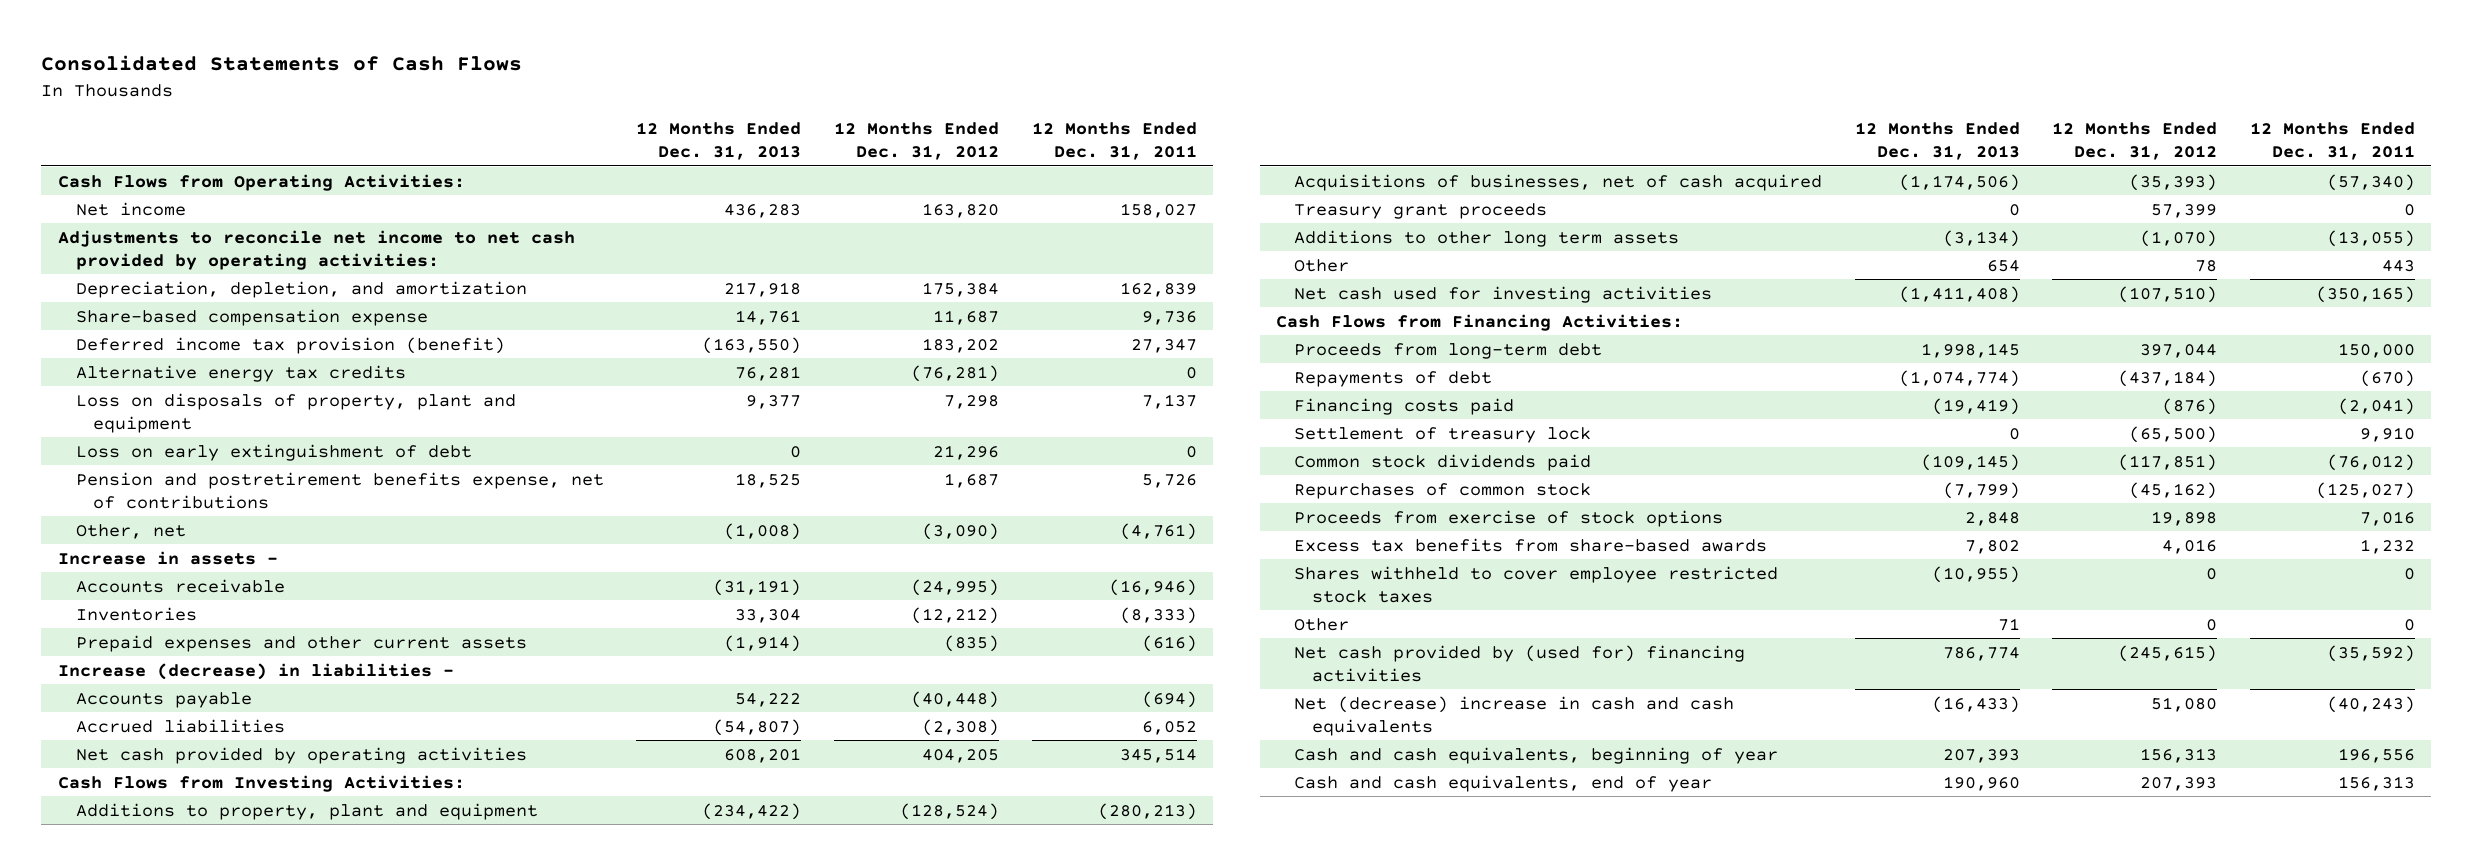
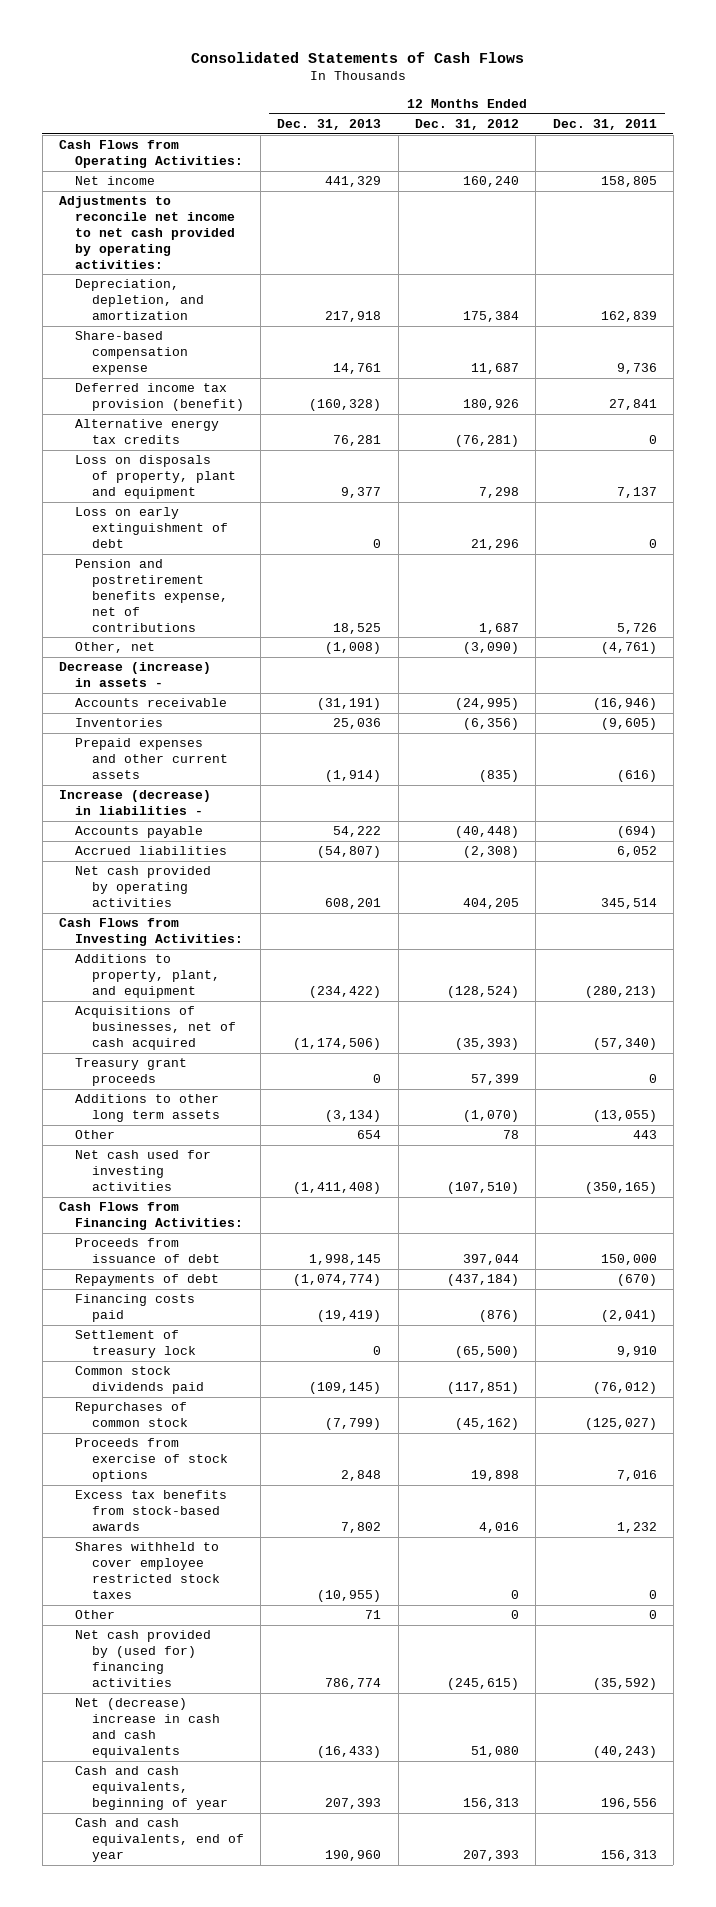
[724,203,802,218] 436,283 -> [325,176,382,188] 441,329
[921,202,999,218] 163,820 -> [462,176,519,188] 160,240
[1119,202,1197,218] 158,027 -> [600,176,657,188] 158,805
[702,336,802,354] (163,550) -> [309,399,382,412] (160,328)
[921,337,999,353] 183,202 -> [462,399,519,411] 180,926
[1130,338,1197,353] 27,347 -> [608,399,657,411] 27,841
[57,550,278,565] Increase in assets - -> [59,662,212,688] Decrease (increase) in assets -
[735,608,802,623] 33,304 -> [333,718,382,730] 25,036
[910,606,999,624] (12,212) -> [462,718,519,731] (6,356)
[1119,606,1197,624] (8,333) -> [600,718,657,731] (9,605)
[75,802,538,820] Additions to property, plant and equipment -> [75,954,220,998] Additions to property, plant, and equipment
[1293,342,1602,359] Proceeds from long-term debt -> [75,1238,220,1264] Proceeds from issuance of debt
[1293,537,1767,552] Excess tax benefits from share-based awards -> [75,1490,228,1531] Excess tax benefits from stock-based awards

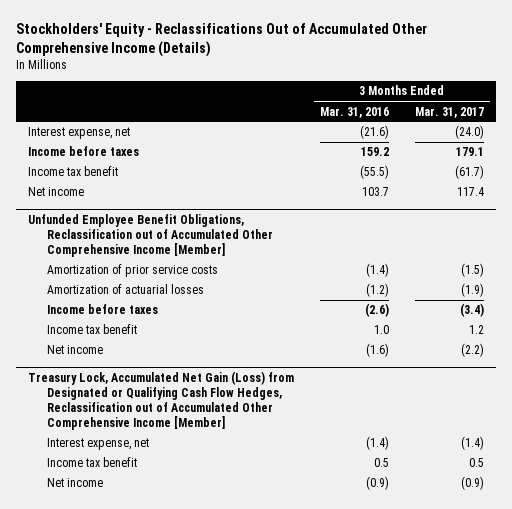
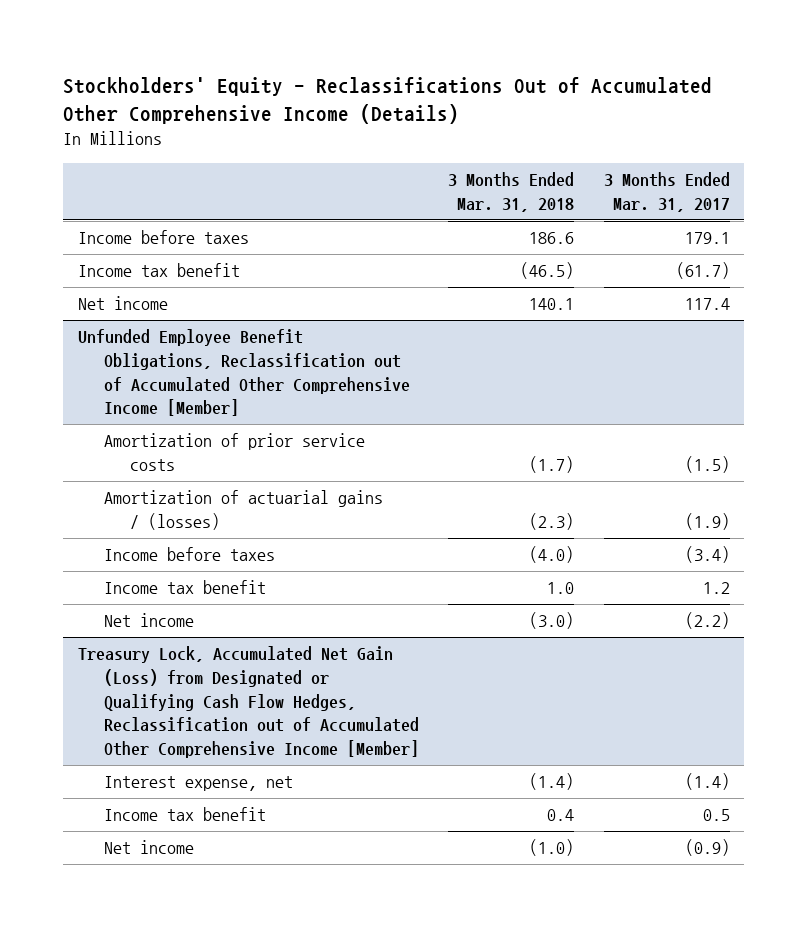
[319,106,389,118] Mar. 31, 2016 -> none
none -> [448,172,575,212] 3 Months Ended Mar. 31, 2018
[28,127,131,140] Interest expense, net -> none
[46,284,204,295] Amortization of actuarial losses -> [103,490,383,531] Amortization of actuarial gains / (losses)

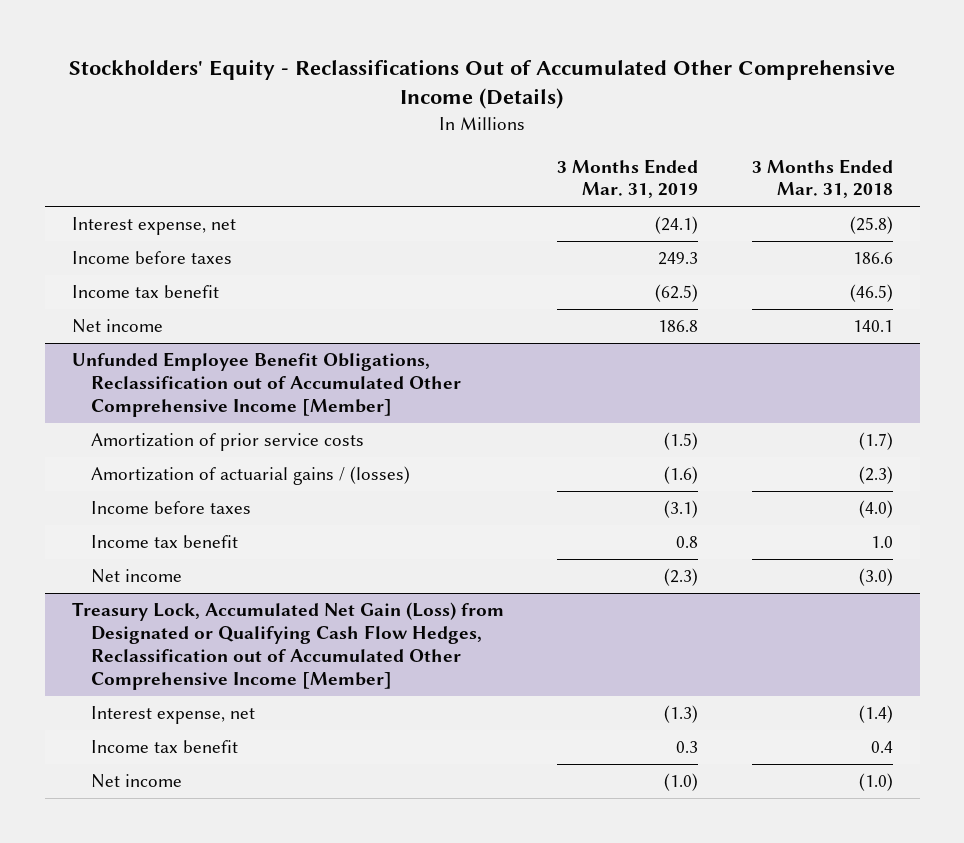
[603,172,730,212] 3 Months Ended Mar. 31, 2017 -> none
none -> [557,158,699,199] 3 Months Ended Mar. 31, 2019
none -> [71,217,236,236] Interest expense, net

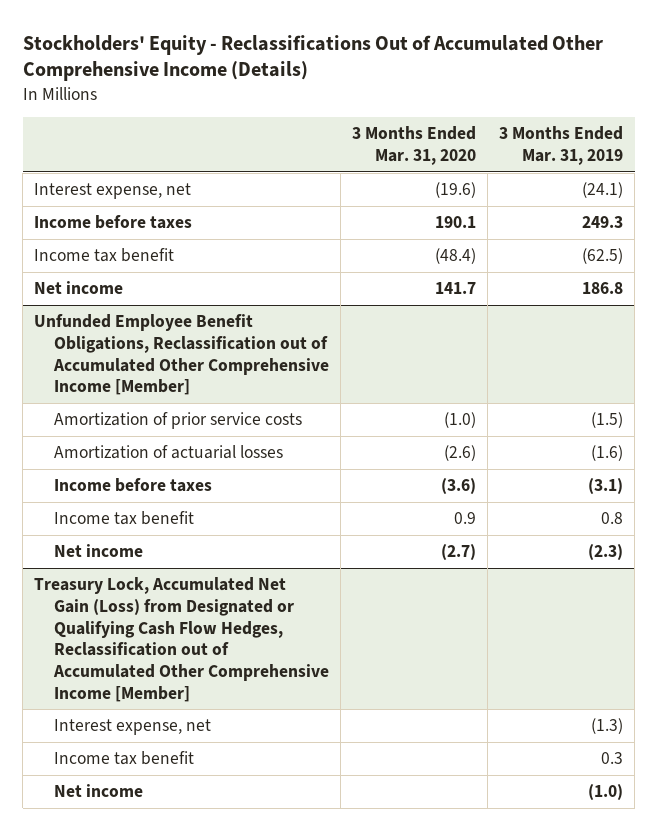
[751,158,893,199] 3 Months Ended Mar. 31, 2018 -> none
none -> [351,126,476,165] 3 Months Ended Mar. 31, 2020
[90,466,410,486] Amortization of actuarial gains / (losses) -> [53,445,283,460] Amortization of actuarial losses

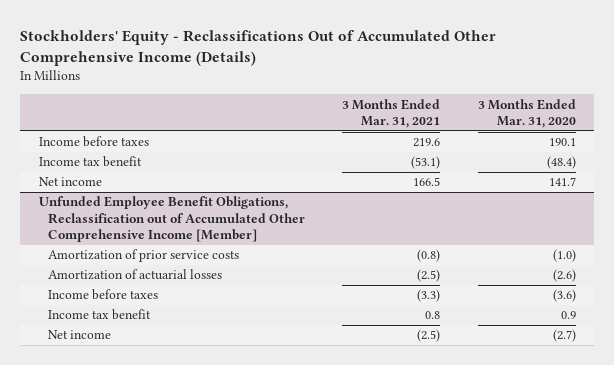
[498,126,623,165] 3 Months Ended Mar. 31, 2019 -> none
none -> [342,98,441,128] 3 Months Ended Mar. 31, 2021
[34,183,192,200] Interest expense, net -> none
[34,577,329,702] Treasury Lock, Accumulated Net Gain (Loss) from Designated or Qualifying Cash Flow Hedges, Reclassification out of Accumulated Other Comprehensive Income [Member] -> none
[53,719,211,736] Interest expense, net -> none
[53,751,194,766] Income tax benefit -> none
[53,784,143,798] Net income -> none

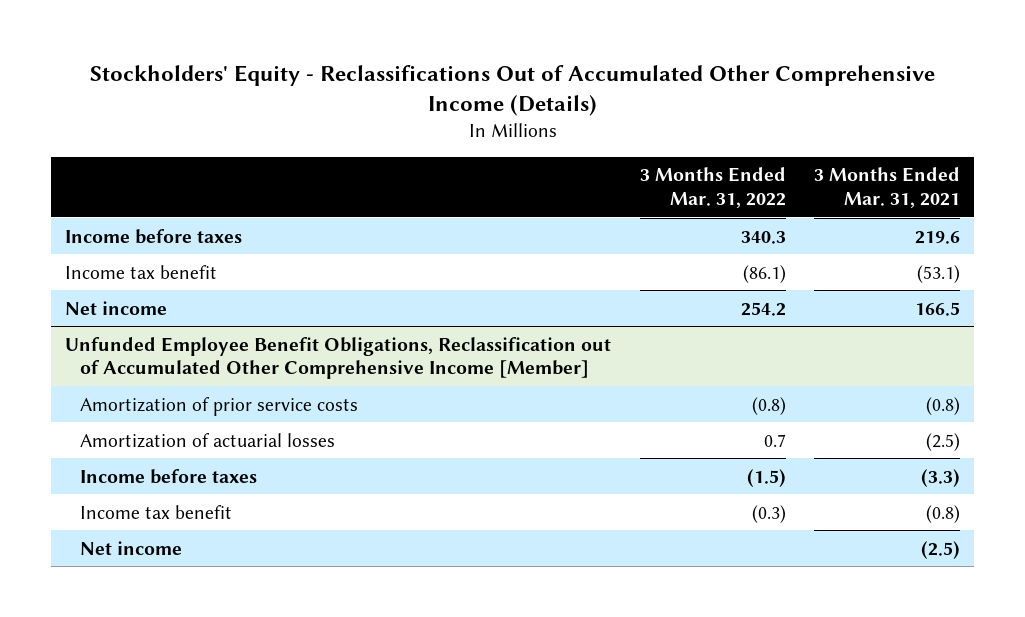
[477,98,576,128] 3 Months Ended Mar. 31, 2020 -> none
none -> [639,167,786,209] 3 Months Ended Mar. 31, 2022
[425,311,441,320] 0.8 -> [926,504,961,523] (0.8)

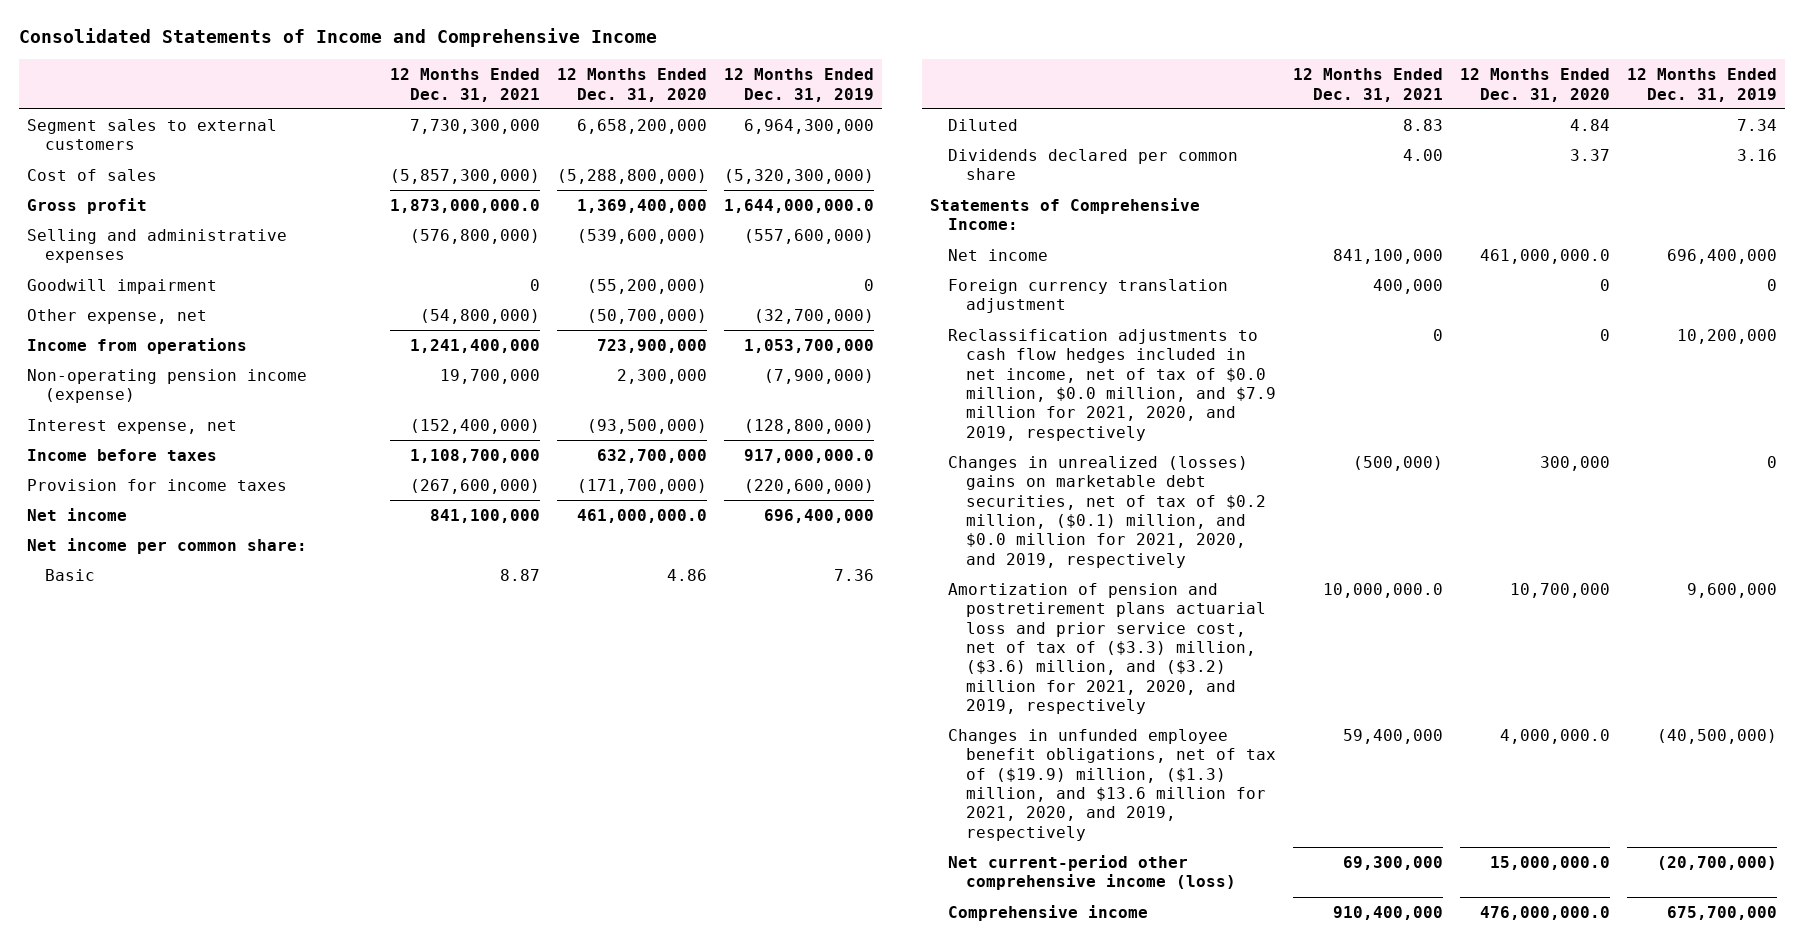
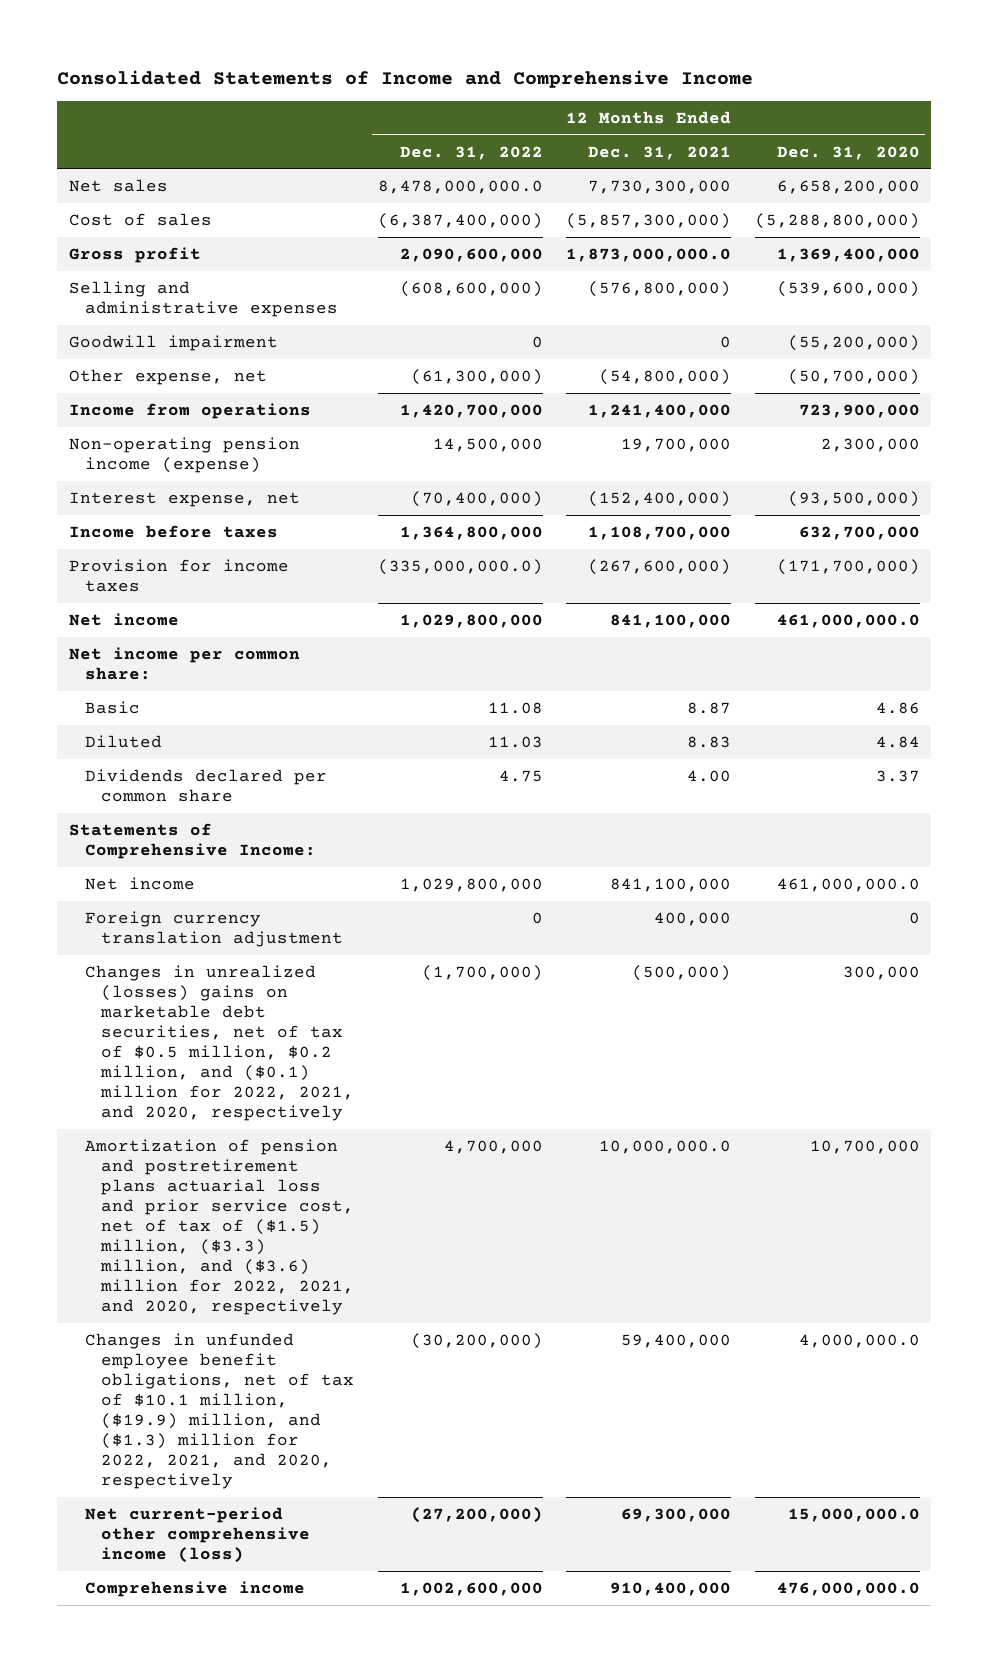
[723,68,874,102] 12 Months Ended Dec. 31, 2019 -> none
none -> [399,145,543,160] Dec. 31, 2022
[27,118,278,151] Segment sales to external customers -> [68,178,168,192] Net sales
[948,328,1276,441] Reclassification adjustments to cash flow hedges included in net income, net of tax of $0.0 million, $0.0 million, and $7.9 million for 2021, 2020, and 2019, respectively -> none
[948,455,1266,568] Changes in unrealized (losses) gains on marketable debt securities, net of tax of $0.2 million, ($0.1) million, and $0.0 million for 2021, 2020, and 2019, respectively -> [85,964,355,1122] Changes in unrealized (losses) gains on marketable debt securities, net of tax of $0.5 million, $0.2 million, and ($0.1) million for 2022, 2021, and 2020, respectively
[948,582,1266,715] Amortization of pension and postretirement plans actuarial loss and prior service cost, net of tax of ($3.3) million, ($3.6) million, and ($3.2) million for 2021, 2020, and 2019, respectively -> [85,1138,355,1316] Amortization of pension and postretirement plans actuarial loss and prior service cost, net of tax of ($1.5) million, ($3.3) million, and ($3.6) million for 2022, 2021, and 2020, respectively
[948,728,1276,841] Changes in unfunded employee benefit obligations, net of tax of ($19.9) million, ($1.3) million, and $13.6 million for 2021, 2020, and 2019, respectively -> [85,1332,355,1490] Changes in unfunded employee benefit obligations, net of tax of $10.1 million, ($19.9) million, and ($1.3) million for 2022, 2021, and 2020, respectively

